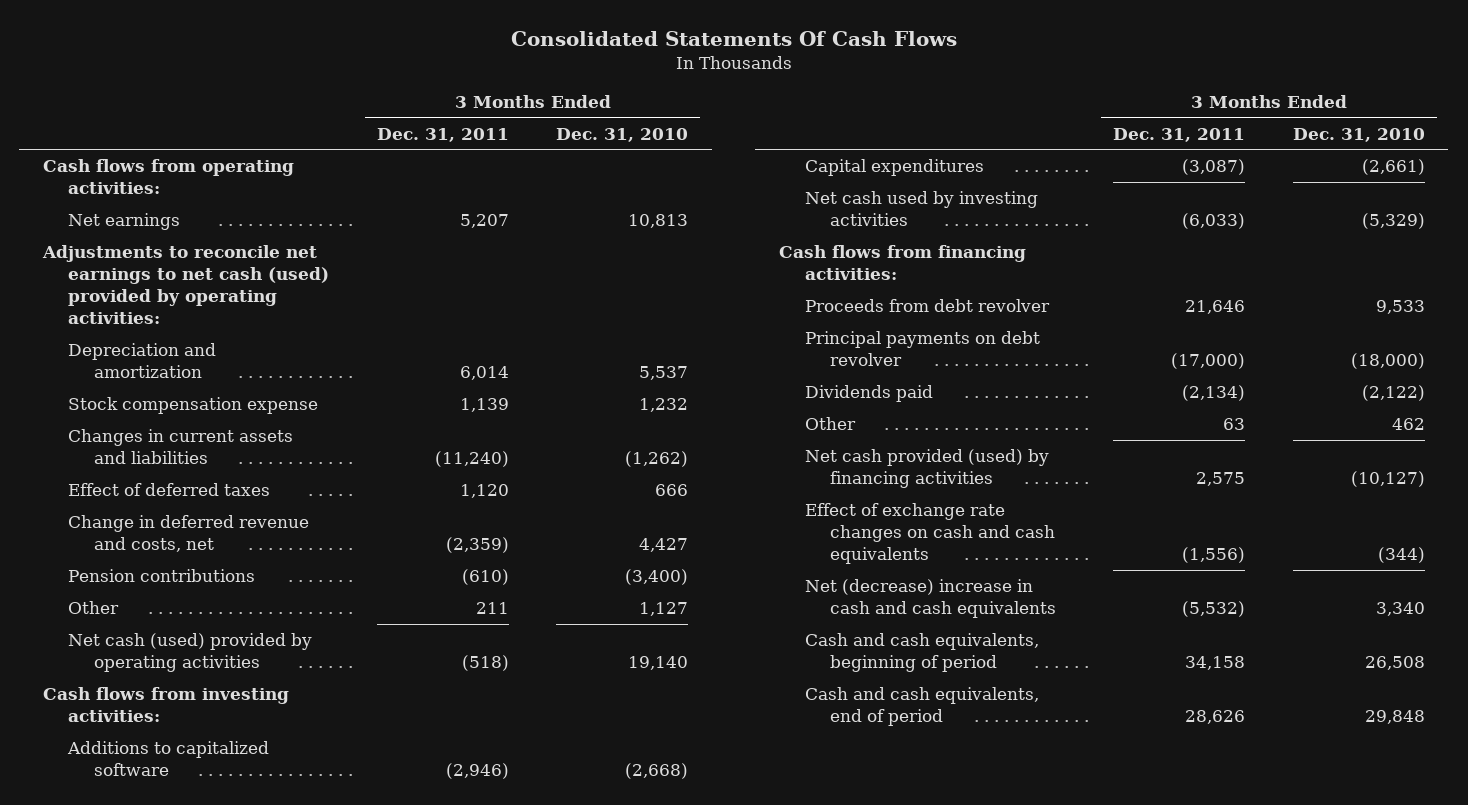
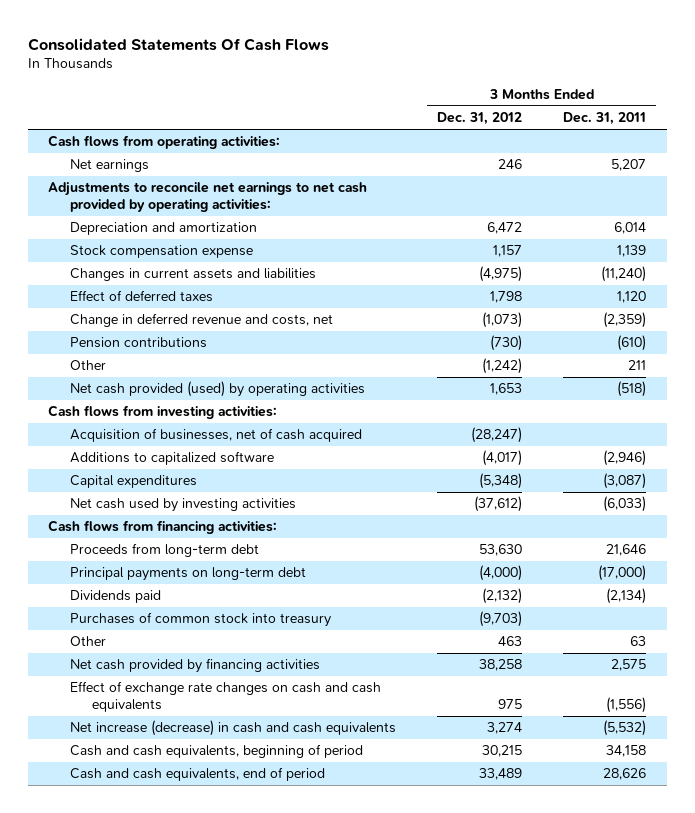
[556,127,689,142] Dec. 31, 2010 -> none
none -> [437,112,523,126] Dec. 31, 2012
[41,245,330,325] Adjustments to reconcile net earnings to net cash (used) provided by operating activities: -> [48,182,368,212] Adjustments to reconcile net earnings to net cash provided by operating activities:
[68,633,313,673] Net cash (used) provided by operating activities -> [70,381,366,398] Net cash provided (used) by operating activities
none -> [70,428,363,443] Acquisition of businesses, net of cash acquired
[804,299,1050,313] Proceeds from debt revolver -> [70,543,260,558] Proceeds from long-term debt
[804,331,1040,367] Principal payments on debt revolver -> [70,567,307,582] Principal payments on long-term debt
none -> [70,612,332,628] Purchases of common stock into treasury
[804,449,1049,489] Net cash provided (used) by financing activities -> [70,658,321,674] Net cash provided by financing activities
[804,579,1057,619] Net (decrease) increase in cash and cash equivalents -> [70,720,397,737] Net increase (decrease) in cash and cash equivalents

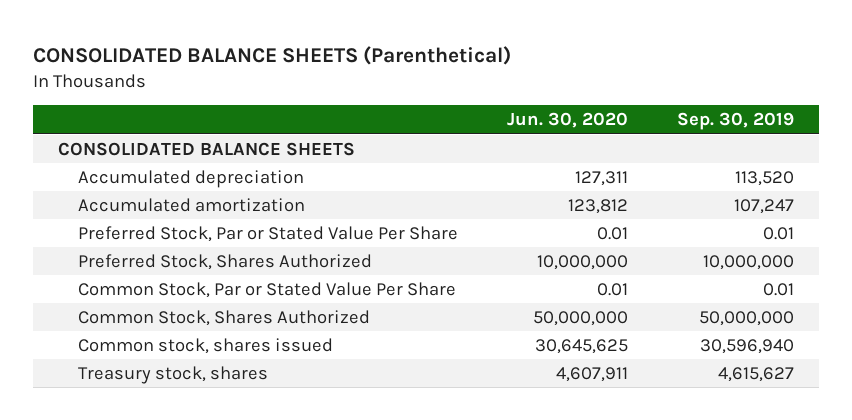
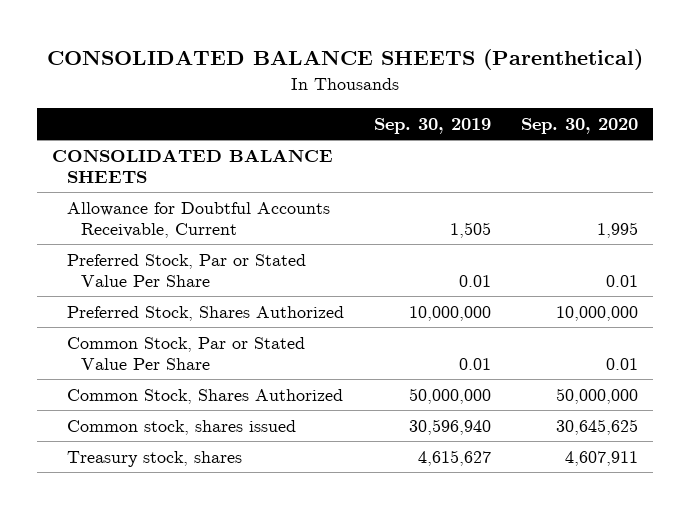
[507,112,629,129] Jun. 30, 2020 -> none
none -> [521,117,639,134] Sep. 30, 2020
[77,170,304,189] Accumulated depreciation -> none
[77,198,305,213] Accumulated amortization -> none
none -> [66,201,330,238] Allowance for Doubtful Accounts Receivable, Current

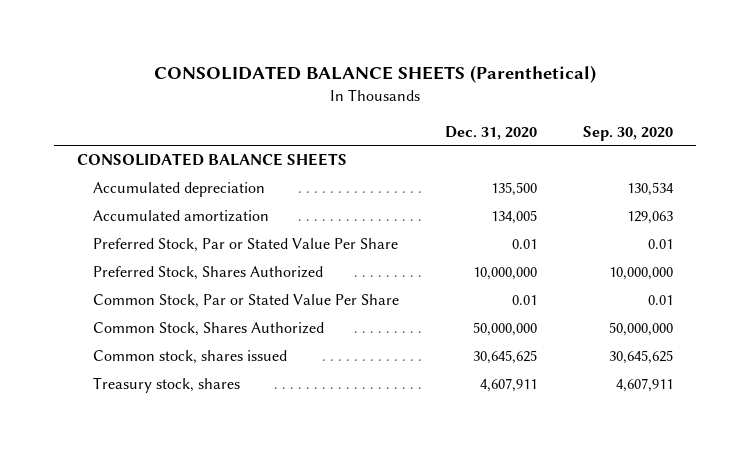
[373,117,491,134] Sep. 30, 2019 -> none
none -> [444,125,537,140] Dec. 31, 2020
[66,201,330,238] Allowance for Doubtful Accounts Receivable, Current -> none
none -> [92,182,265,198] Accumulated depreciation
none -> [92,210,269,223] Accumulated amortization

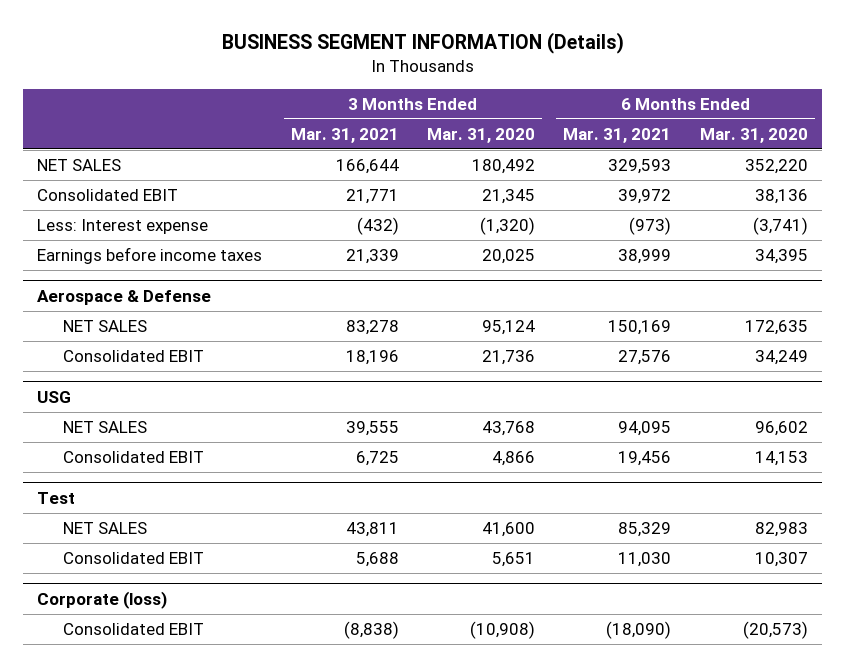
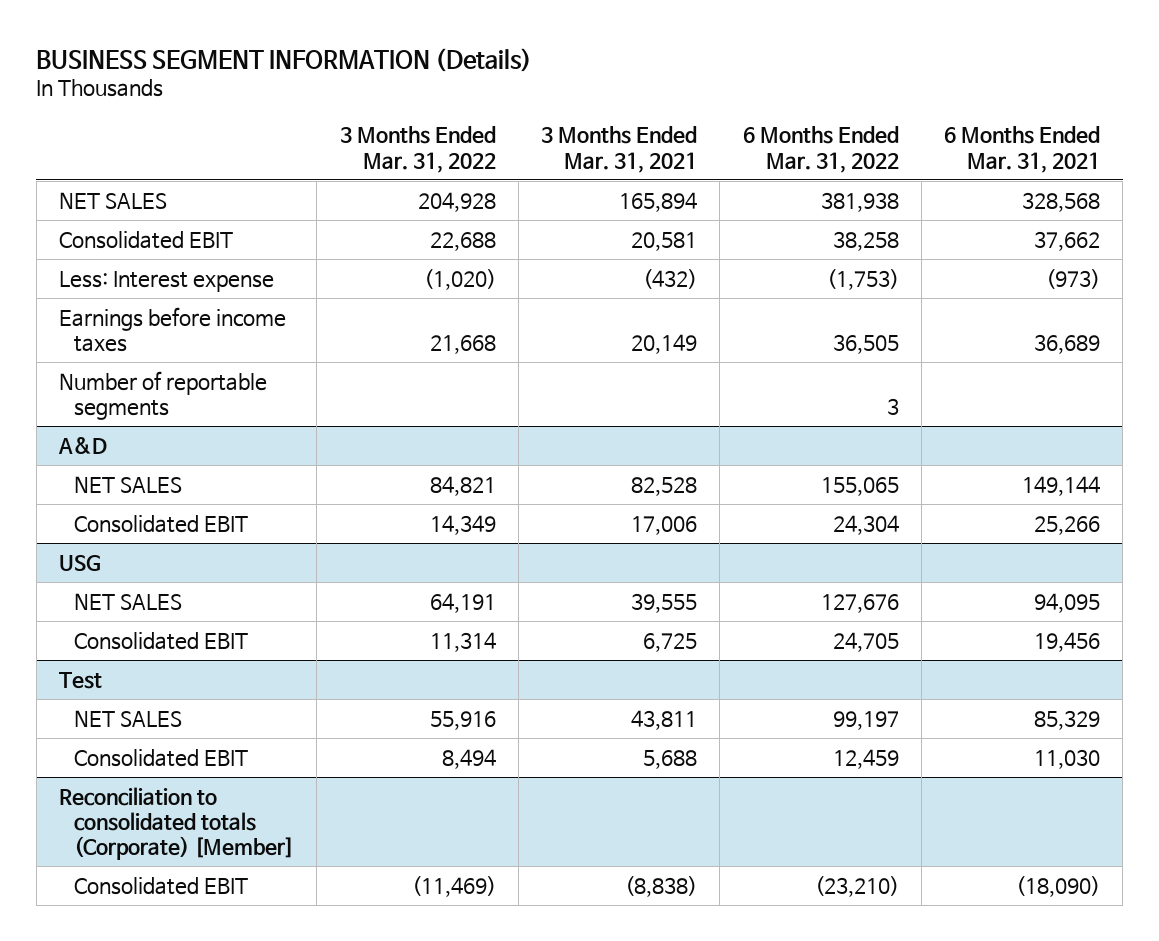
[427,127,536,143] Mar. 31, 2020 -> none
[699,127,808,143] Mar. 31, 2020 -> none
none -> [339,126,496,173] 3 Months Ended Mar. 31, 2022
none -> [742,126,899,173] 6 Months Ended Mar. 31, 2022
[335,158,399,174] 166,644 -> [619,191,698,212] 165,894
[608,158,672,174] 329,593 -> [1022,191,1101,212] 328,568
[345,188,399,204] 21,771 -> [631,231,698,251] 20,581
[618,188,672,204] 39,972 -> [1034,230,1101,251] 37,662
[345,248,399,264] 21,339 -> [631,333,698,354] 20,149
[618,248,672,264] 38,999 -> [1034,333,1101,354] 36,689
none -> [59,370,268,420] Number of reportable segments
[37,289,212,305] Aerospace & Defense -> [58,436,108,454] A&D
[345,319,399,335] 83,278 -> [631,476,698,496] 82,528
[608,319,672,335] 150,169 -> [1022,475,1101,496] 149,144
[345,349,399,365] 18,196 -> [631,515,698,535] 17,006
[618,349,672,365] 27,576 -> [1034,515,1101,535] 25,266
[37,590,168,609] Corporate (loss) -> [59,786,295,861] Reconciliation to consolidated totals (Corporate) [Member]

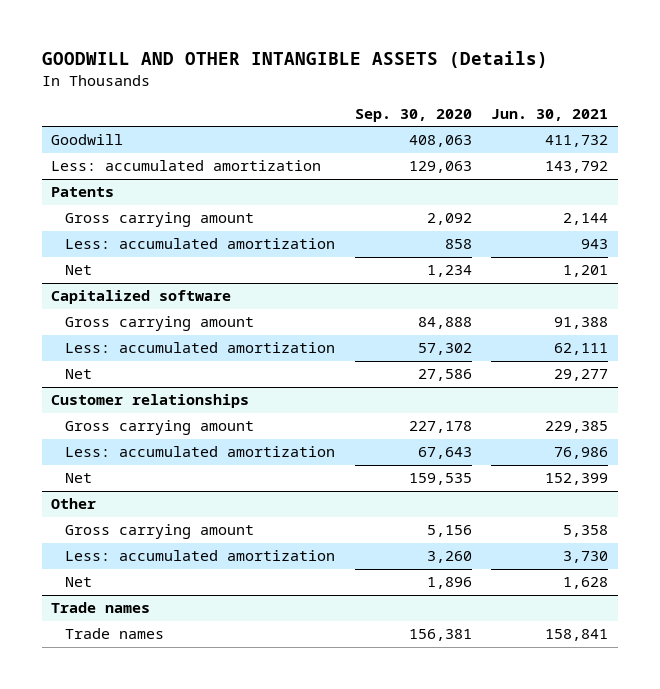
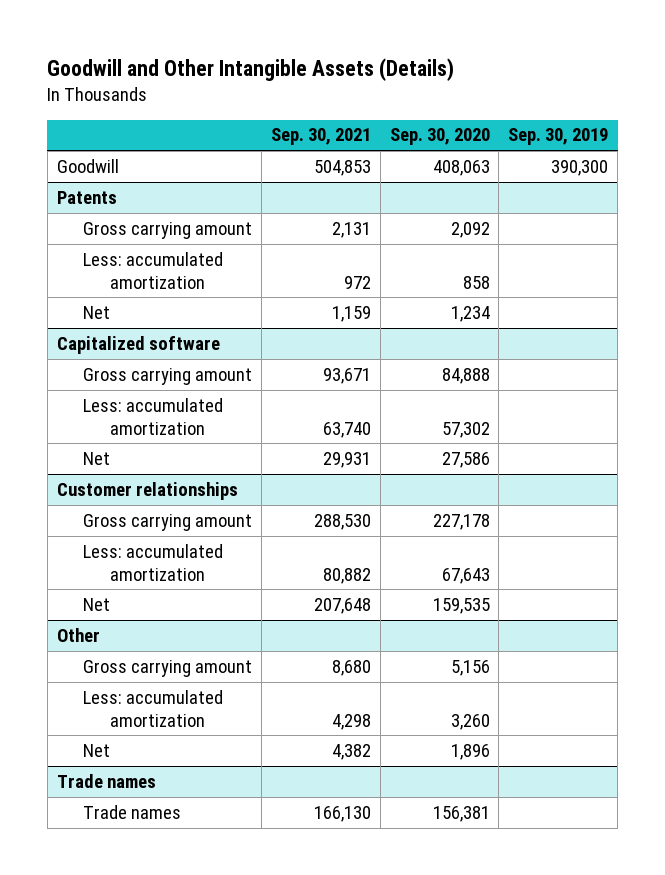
[41,51,548,69] GOODWILL AND OTHER INTANGIBLE ASSETS (Details) -> [47,58,455,82] Goodwill and Other Intangible Assets (Details)
[491,109,609,122] Jun. 30, 2021 -> none
none -> [270,128,371,146] Sep. 30, 2021
none -> [508,128,609,146] Sep. 30, 2019
[51,160,322,172] Less: accumulated amortization -> none

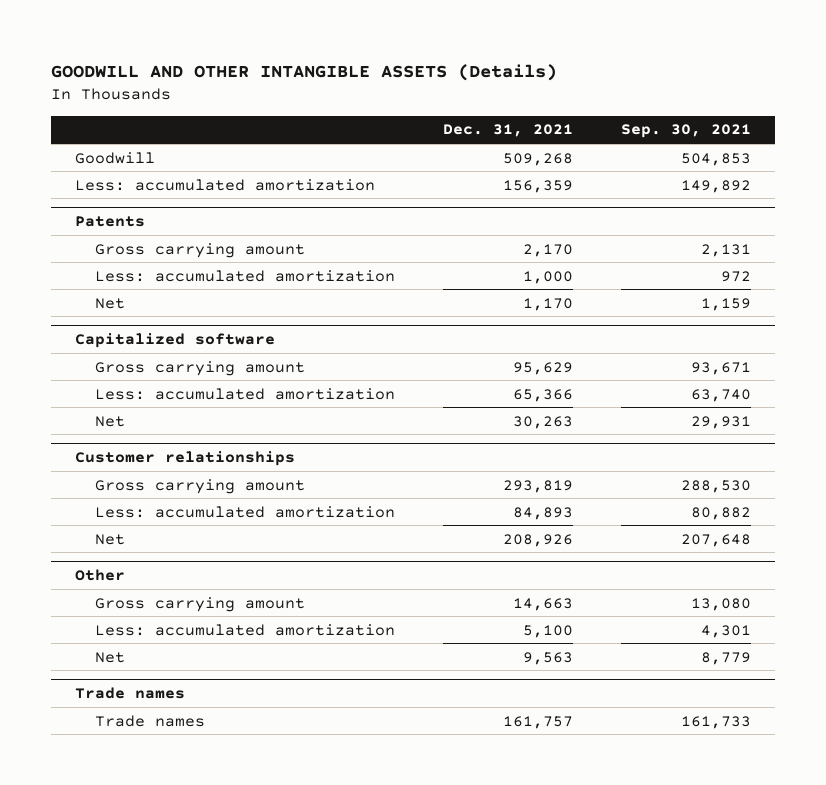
[47,58,455,82] Goodwill and Other Intangible Assets (Details) -> [51,63,558,81] GOODWILL AND OTHER INTANGIBLE ASSETS (Details)
[389,128,490,146] Sep. 30, 2020 -> none
[508,128,609,146] Sep. 30, 2019 -> none
none -> [442,124,573,138] Dec. 31, 2021
none -> [75,178,376,191] Less: accumulated amortization
[331,659,371,676] 8,680 -> [690,597,751,611] 13,080
[331,713,371,730] 4,298 -> [700,624,751,638] 4,301
[331,743,371,760] 4,382 -> [700,651,751,665] 8,779
[313,805,371,822] 166,130 -> [680,715,751,729] 161,733

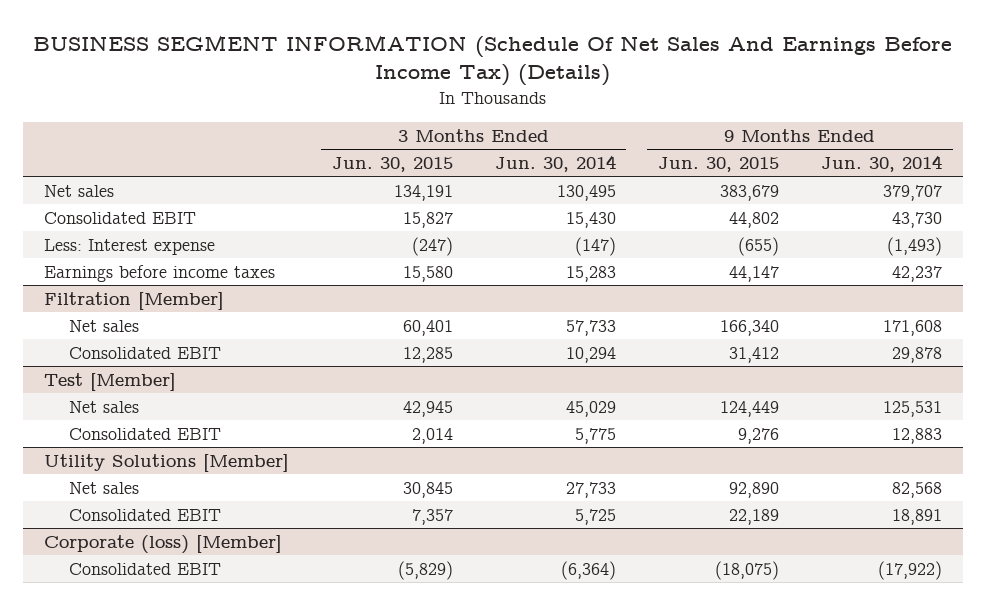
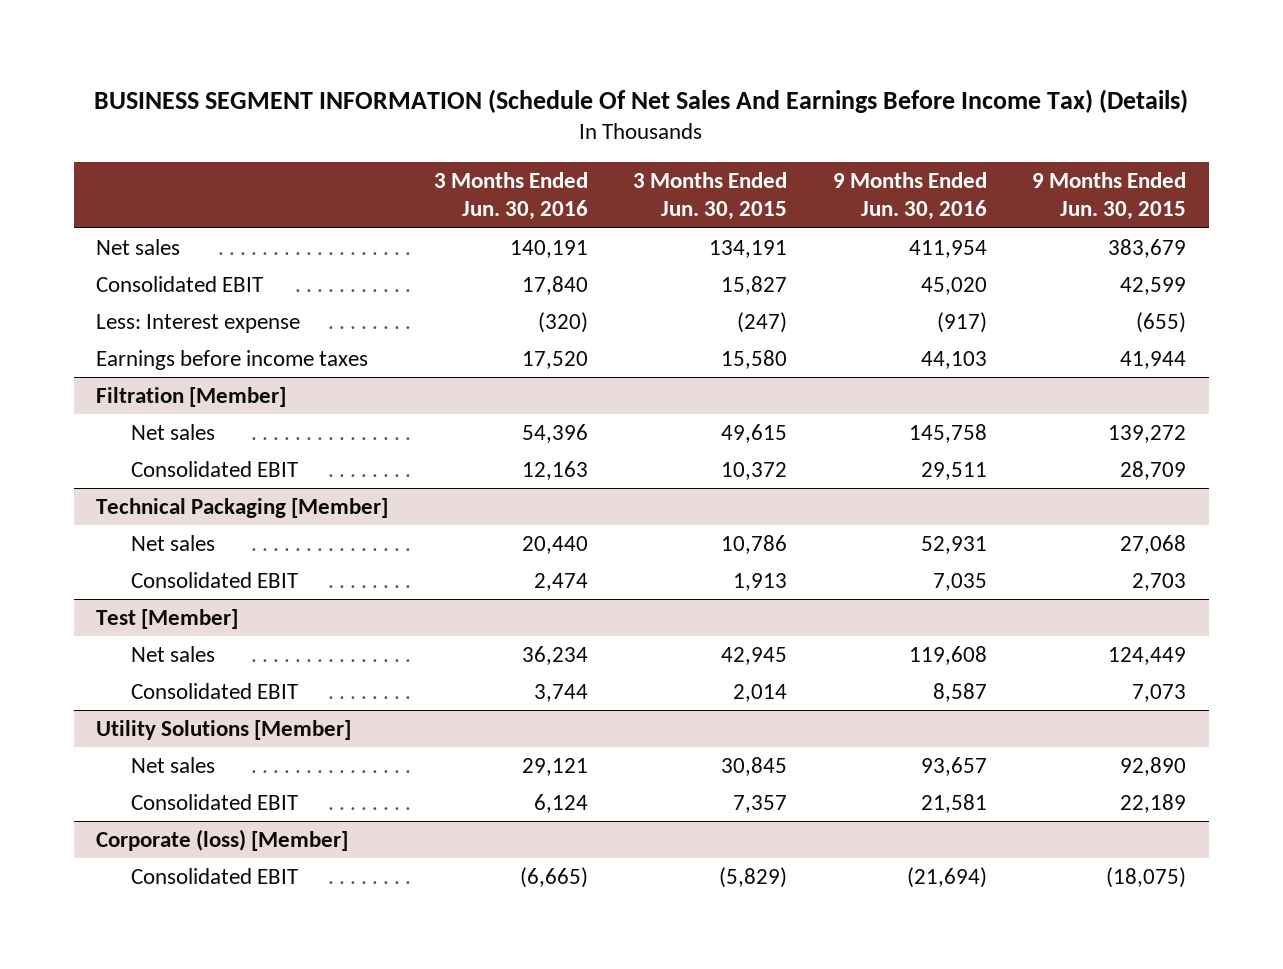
[494,154,616,172] Jun. 30, 2014 -> none
[821,154,943,172] Jun. 30, 2014 -> none
none -> [433,171,588,221] 3 Months Ended Jun. 30, 2016
none -> [832,171,987,221] 9 Months Ended Jun. 30, 2016
[729,211,780,228] 44,802 -> [1120,277,1187,296] 42,599
[729,265,780,282] 44,147 -> [1120,351,1187,370] 41,944
[402,319,453,336] 60,401 -> [721,424,788,444] 49,615
[720,319,780,336] 166,340 -> [1108,425,1187,444] 139,272
[402,346,453,363] 12,285 -> [721,462,788,481] 10,372
[729,346,780,363] 31,412 -> [1120,461,1187,481] 28,709
none -> [96,498,389,519] Technical Packaging [Member]
none -> [131,535,216,552] Net sales
none -> [131,572,299,589] Consolidated EBIT
[738,427,780,444] 9,276 -> [1132,684,1187,703] 7,073

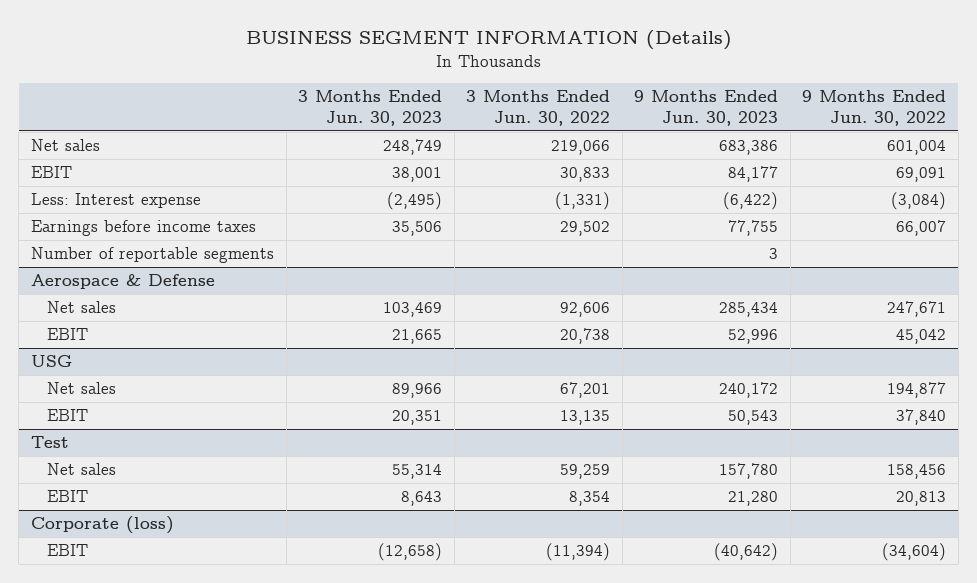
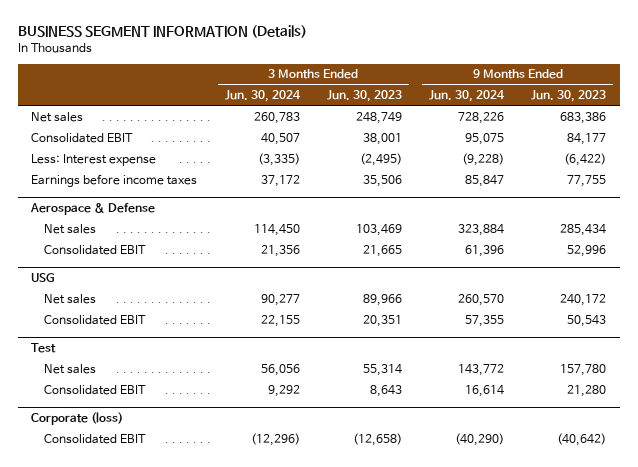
[466,90,611,126] 3 Months Ended Jun. 30, 2022 -> none
[802,90,947,126] 9 Months Ended Jun. 30, 2022 -> none
none -> [224,90,301,103] Jun. 30, 2024
none -> [429,90,506,103] Jun. 30, 2024
[30,166,72,179] EBIT -> [31,132,134,143] Consolidated EBIT
[30,247,274,264] Number of reportable segments -> none
[47,328,89,341] EBIT -> [43,244,146,255] Consolidated EBIT
[47,409,89,422] EBIT -> [43,314,146,325] Consolidated EBIT
[47,490,89,503] EBIT -> [43,384,146,395] Consolidated EBIT
[47,544,89,557] EBIT -> [43,433,146,444] Consolidated EBIT

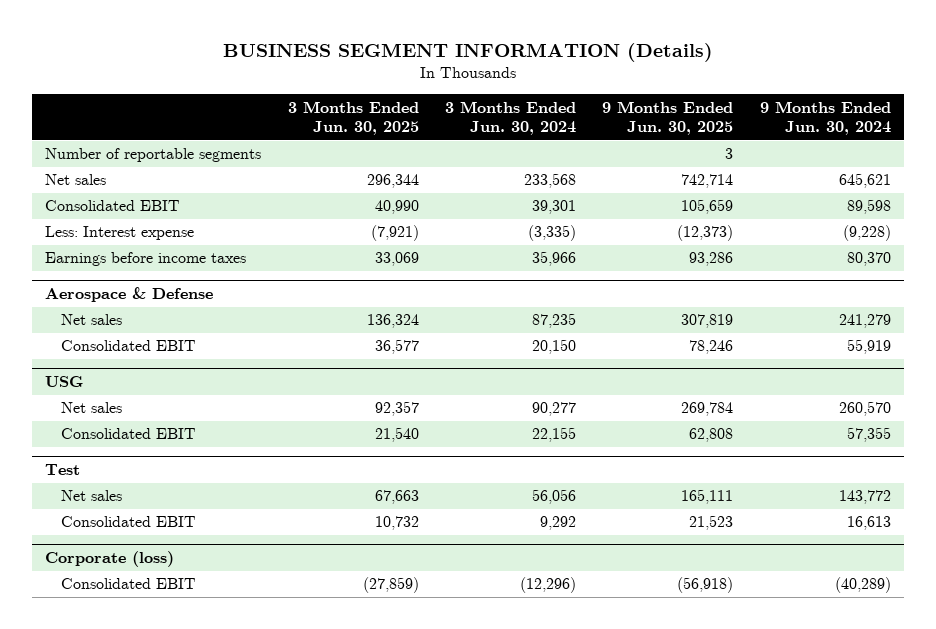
[326,90,402,103] Jun. 30, 2023 -> none
[531,90,607,103] Jun. 30, 2023 -> none
none -> [287,100,419,136] 3 Months Ended Jun. 30, 2025
none -> [602,100,734,136] 9 Months Ended Jun. 30, 2025
none -> [45,148,262,163] Number of reportable segments
[253,111,300,124] 260,783 -> [523,173,576,189] 233,568
[458,111,505,124] 728,226 -> [838,173,891,189] 645,621
[260,132,300,145] 40,507 -> [531,200,576,215] 39,301
[465,132,505,145] 95,075 -> [846,199,891,215] 89,598
[260,174,300,187] 37,172 -> [531,251,576,267] 35,966
[465,174,505,187] 85,847 -> [846,252,891,267] 80,370
[253,223,300,236] 114,450 -> [531,313,576,329] 87,235
[458,223,505,236] 323,884 -> [838,314,891,329] 241,279
[260,244,300,257] 21,356 -> [531,339,576,355] 20,150
[465,244,505,257] 61,396 -> [846,339,891,355] 55,919
[465,384,505,397] 16,614 -> [846,516,891,531] 16,613
[455,432,505,446] (40,290) -> [834,577,891,594] (40,289)

